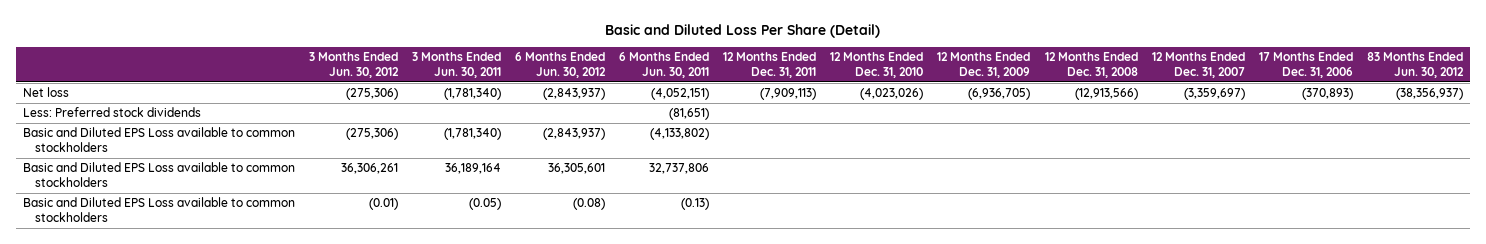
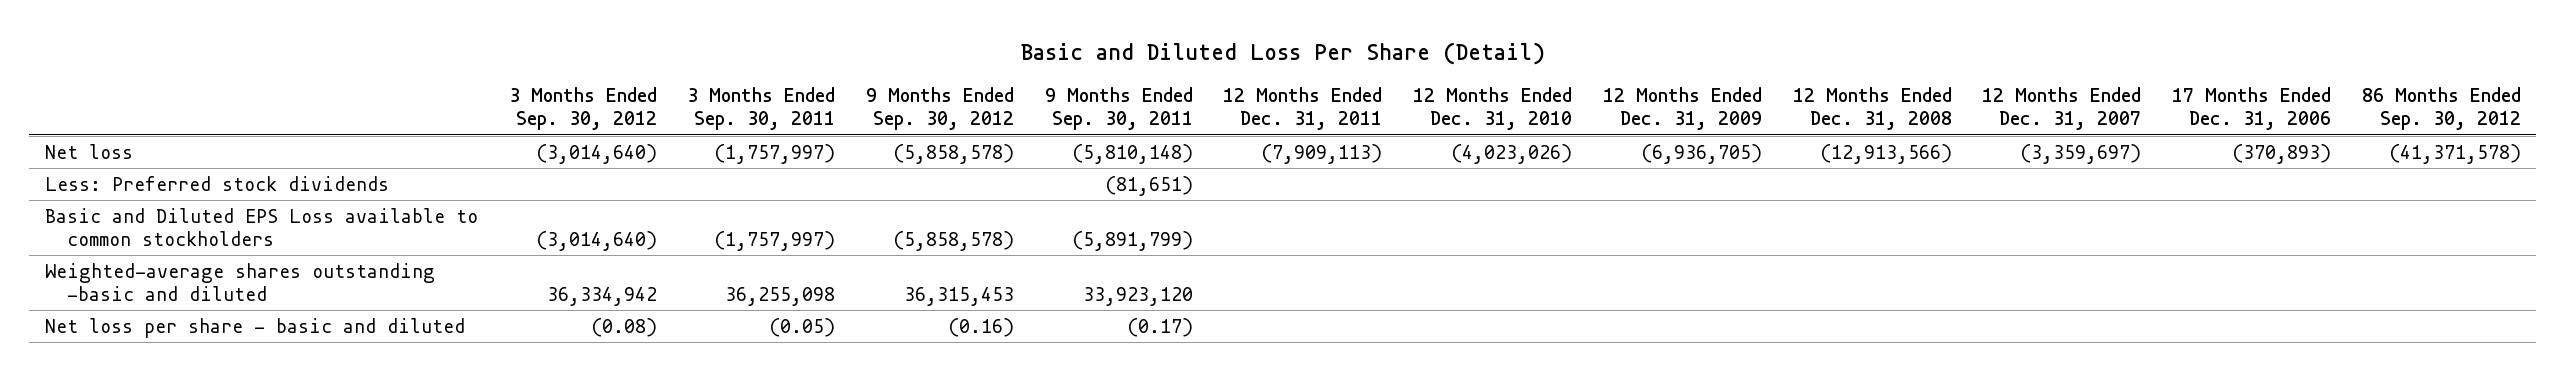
[308,52,399,78] 3 Months Ended Jun. 30, 2012 -> none
[411,52,501,78] 3 Months Ended Jun. 30, 2011 -> none
[515,52,607,78] 6 Months Ended Jun. 30, 2012 -> none
[619,52,710,78] 6 Months Ended Jun. 30, 2011 -> none
[1366,52,1464,78] 83 Months Ended Jun. 30, 2012 -> none
none -> [508,87,657,131] 3 Months Ended Sep. 30, 2012
none -> [687,87,836,131] 3 Months Ended Sep. 30, 2011
none -> [866,87,1015,131] 9 Months Ended Sep. 30, 2012
none -> [1044,87,1193,131] 9 Months Ended Sep. 30, 2011
none -> [2361,87,2521,131] 86 Months Ended Sep. 30, 2012
[22,162,295,188] Basic and Diluted EPS Loss available to common stockholders -> [44,262,435,301] Weighted-average shares outstanding -basic and diluted
[22,197,295,223] Basic and Diluted EPS Loss available to common stockholders -> [44,317,465,338] Net loss per share - basic and diluted

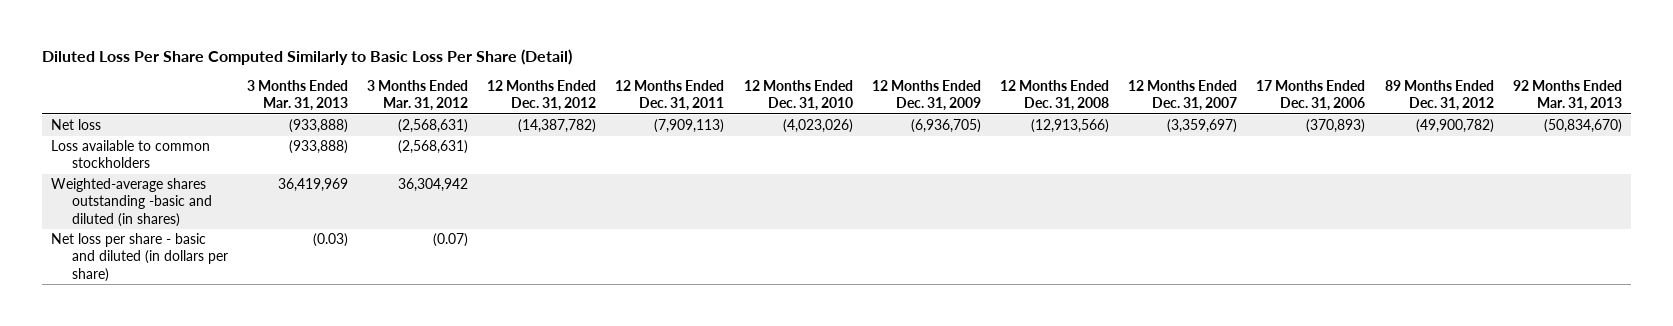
[1020,41,1545,65] Basic and Diluted Loss Per Share (Detail) -> [41,49,572,66] Diluted Loss Per Share Computed Similarly to Basic Loss Per Share (Detail)
[508,87,657,131] 3 Months Ended Sep. 30, 2012 -> none
[687,87,836,131] 3 Months Ended Sep. 30, 2011 -> none
[866,87,1015,131] 9 Months Ended Sep. 30, 2012 -> none
[1044,87,1193,131] 9 Months Ended Sep. 30, 2011 -> none
[2361,87,2521,131] 86 Months Ended Sep. 30, 2012 -> none
none -> [246,79,348,112] 3 Months Ended Mar. 31, 2013
none -> [367,79,469,112] 3 Months Ended Mar. 31, 2012
none -> [487,79,597,112] 12 Months Ended Dec. 31, 2012
none -> [1384,79,1494,112] 89 Months Ended Dec. 31, 2012
none -> [1512,79,1622,112] 92 Months Ended Mar. 31, 2013
[44,175,389,191] Less: Preferred stock dividends -> none
[44,207,478,246] Basic and Diluted EPS Loss available to common stockholders -> [51,140,211,169] Loss available to common stockholders
[44,262,435,301] Weighted-average shares outstanding -basic and diluted -> [51,178,212,227] Weighted-average shares outstanding -basic and diluted (in shares)
[44,317,465,338] Net loss per share - basic and diluted -> [51,233,228,282] Net loss per share - basic and diluted (in dollars per share)

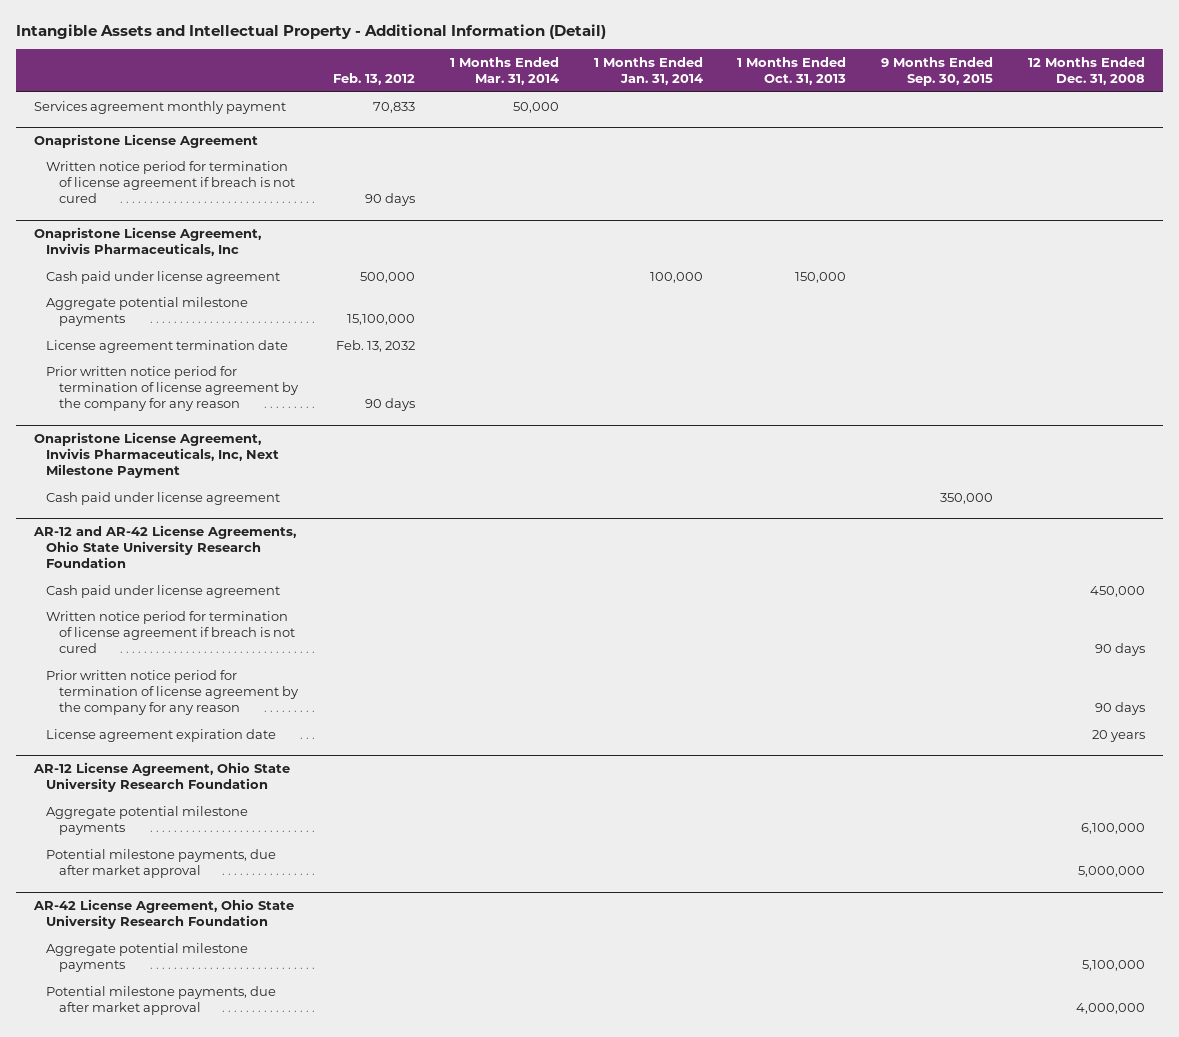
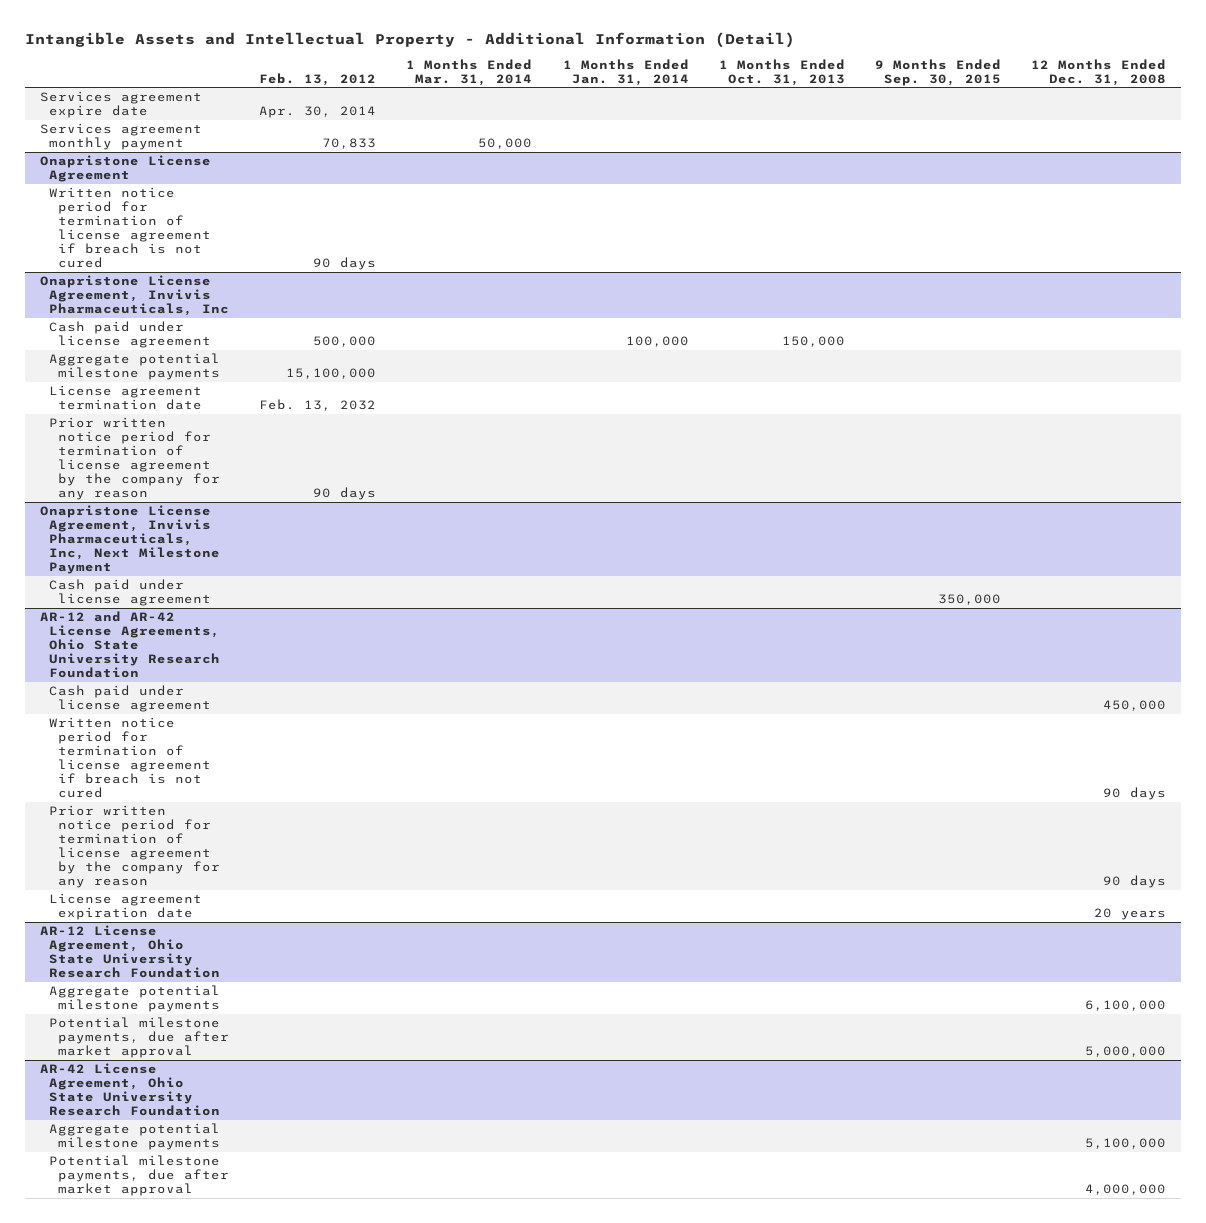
none -> [40,90,203,118] Services agreement expire date

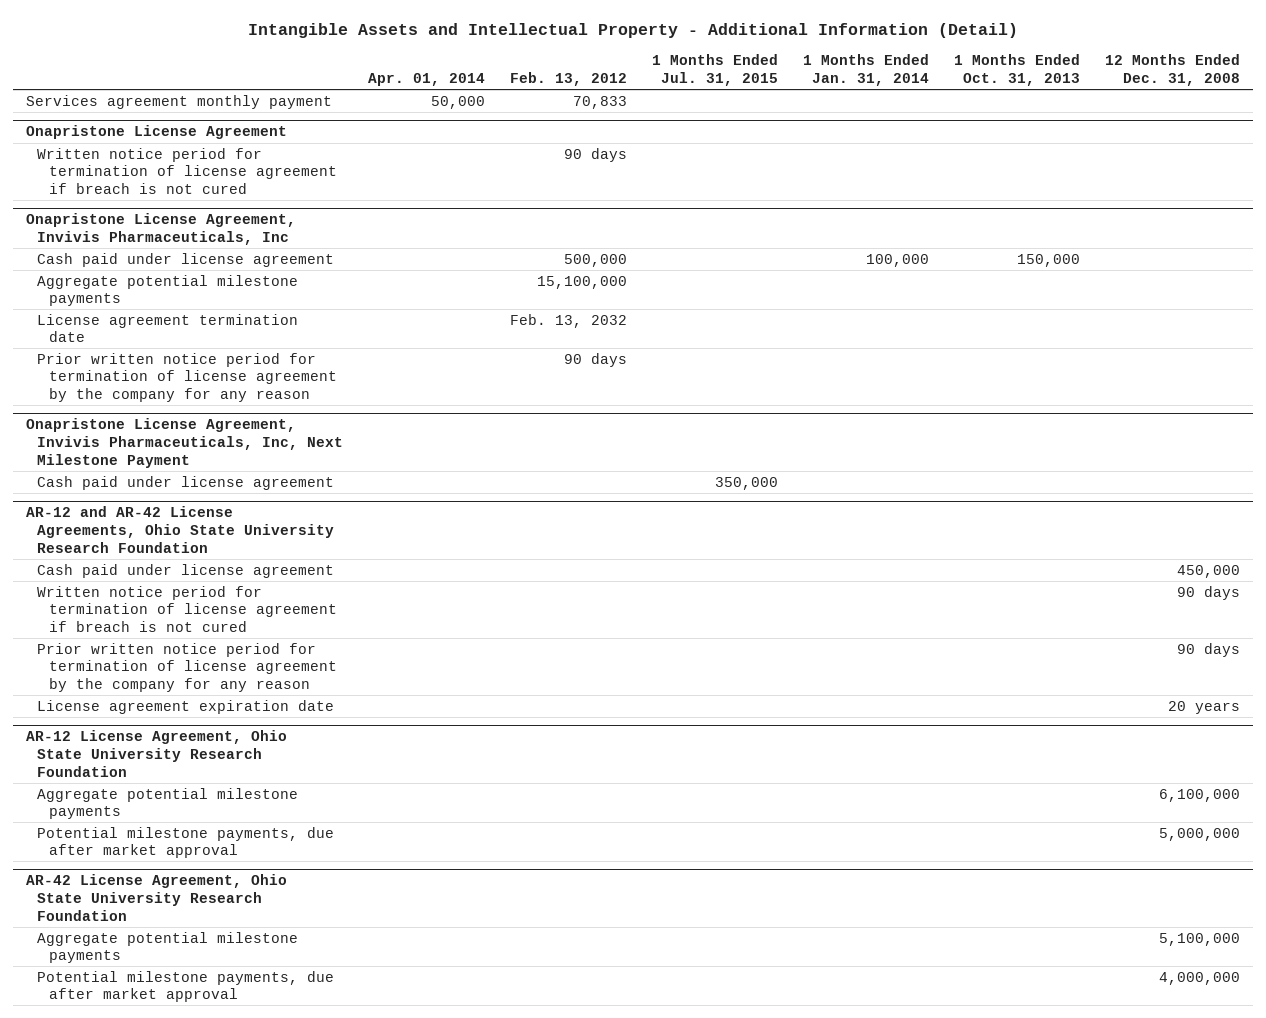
[406,58,533,86] 1 Months Ended Mar. 31, 2014 -> none
[874,58,1001,86] 9 Months Ended Sep. 30, 2015 -> none
none -> [368,72,486,86] Apr. 01, 2014
none -> [652,54,779,86] 1 Months Ended Jul. 31, 2015
[40,90,203,118] Services agreement expire date -> none

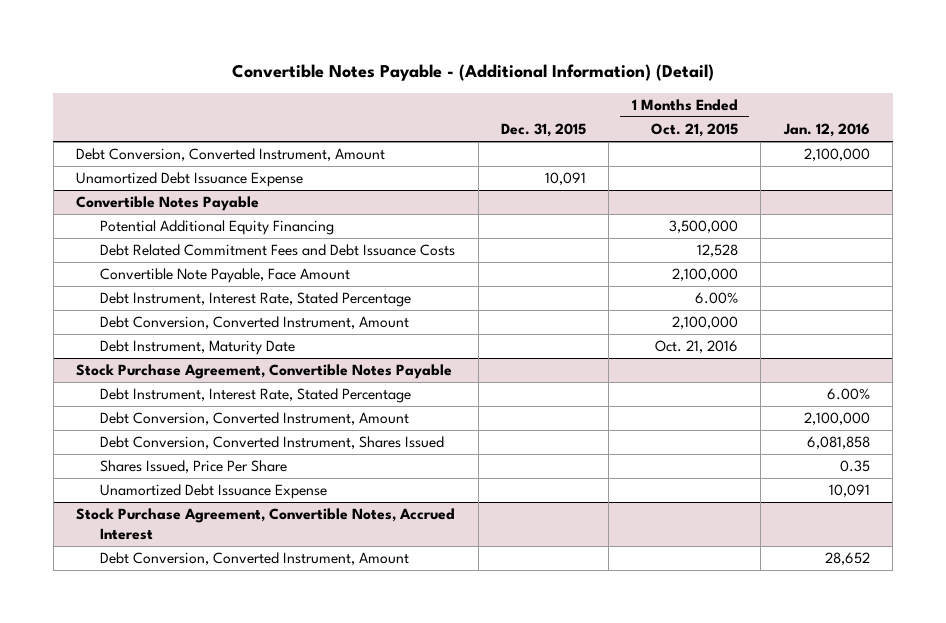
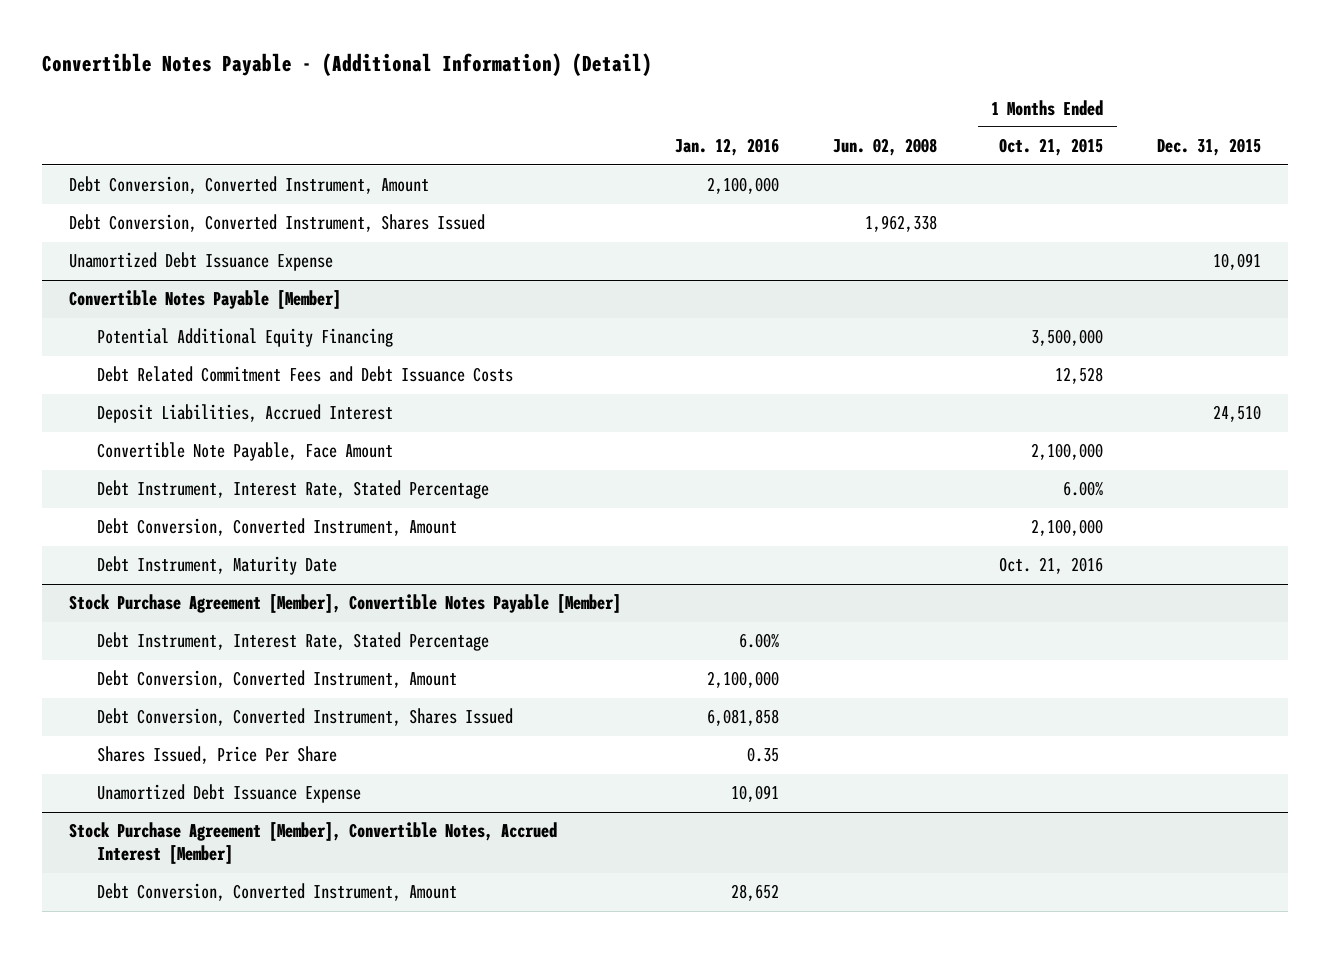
none -> [832,138,937,157] Jun. 02, 2008
none -> [68,214,485,233] Debt Conversion, Converted Instrument, Shares Issued
[75,196,259,212] Convertible Notes Payable -> [68,290,341,310] Convertible Notes Payable [Member]
none -> [97,404,394,424] Deposit Liabilities, Accrued Interest
[75,364,452,380] Stock Purchase Agreement, Convertible Notes Payable -> [68,594,621,614] Stock Purchase Agreement [Member], Convertible Notes Payable [Member]
[75,508,455,541] Stock Purchase Agreement, Convertible Notes, Accrued Interest -> [68,822,557,865] Stock Purchase Agreement [Member], Convertible Notes, Accrued Interest [Member]

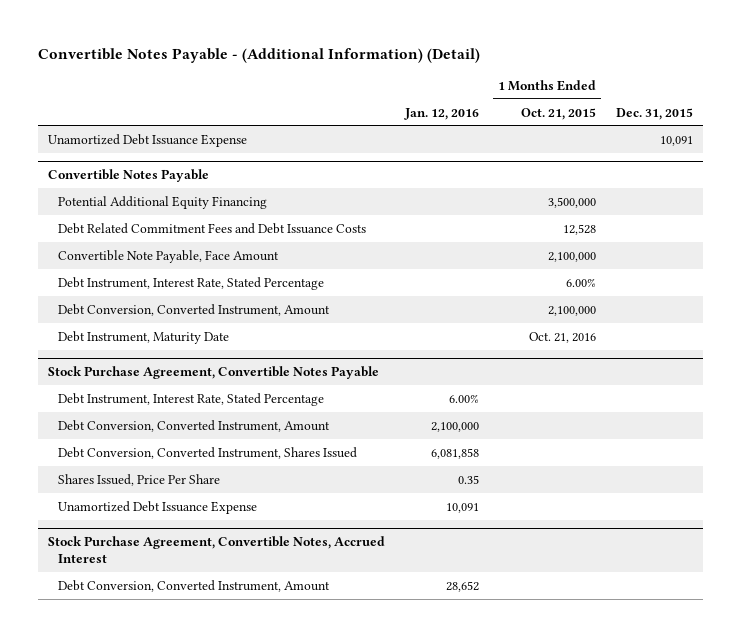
[832,138,937,157] Jun. 02, 2008 -> none
[68,176,429,195] Debt Conversion, Converted Instrument, Amount -> none
[68,214,485,233] Debt Conversion, Converted Instrument, Shares Issued -> none
[68,290,341,310] Convertible Notes Payable [Member] -> [47,169,209,183] Convertible Notes Payable
[97,404,394,424] Deposit Liabilities, Accrued Interest -> none
[68,594,621,614] Stock Purchase Agreement [Member], Convertible Notes Payable [Member] -> [47,366,379,380] Stock Purchase Agreement, Convertible Notes Payable
[68,822,557,865] Stock Purchase Agreement [Member], Convertible Notes, Accrued Interest [Member] -> [47,536,385,564] Stock Purchase Agreement, Convertible Notes, Accrued Interest

